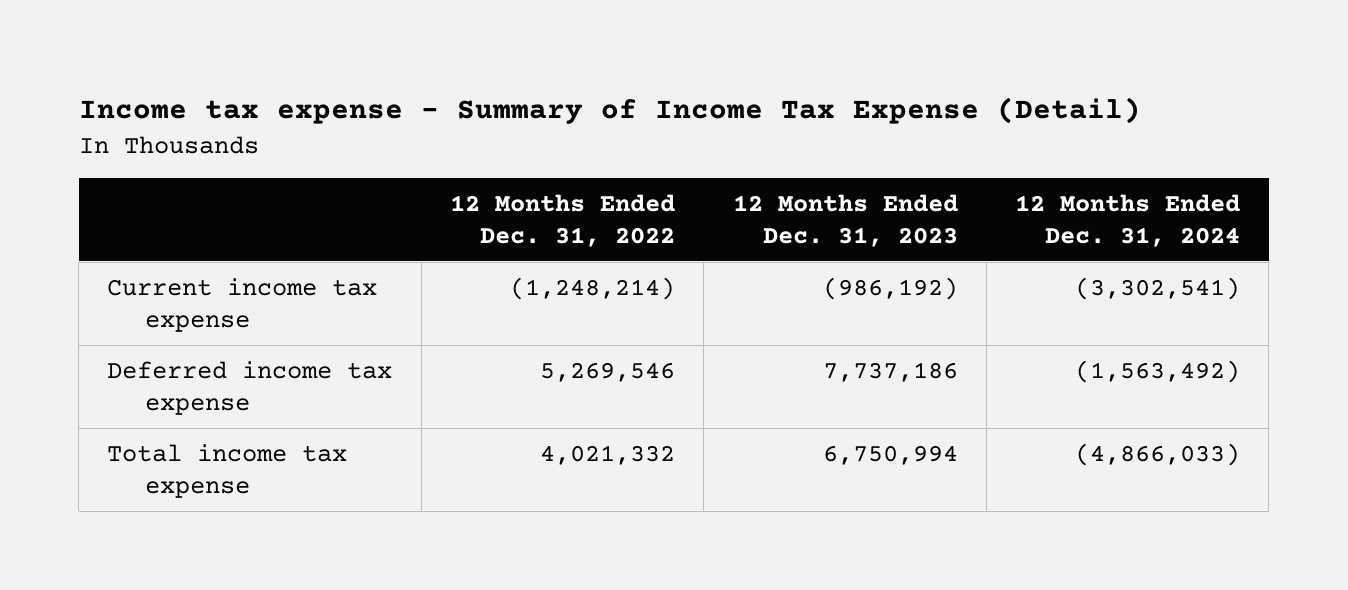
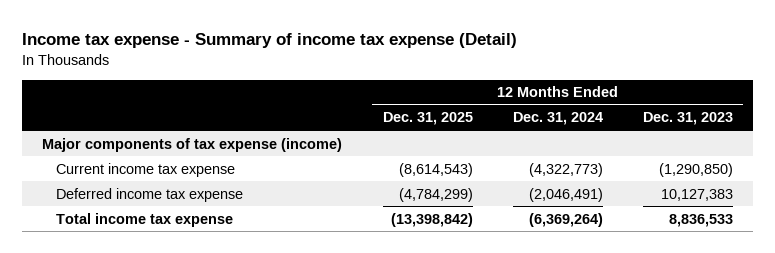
[78,97,1141,125] Income tax expense - Summary of Income Tax Expense (Detail) -> [22,32,518,48] Income tax expense - Summary of income tax expense (Detail)
[450,193,676,248] 12 Months Ended Dec. 31, 2022 -> none
none -> [382,112,473,126] Dec. 31, 2025
none -> [42,137,343,152] Major components of tax expense (income)
[822,276,958,300] (986,192) -> [659,162,734,177] (1,290,850)
[1075,276,1241,300] (3,302,541) -> [528,162,603,177] (4,322,773)
[822,361,958,382] 7,737,186 -> [661,188,734,201] 10,127,383
[1075,359,1241,383] (1,563,492) -> [528,187,603,202] (2,046,491)
[822,444,958,465] 6,750,994 -> [669,213,734,227] 8,836,533
[1075,442,1241,466] (4,866,033) -> [528,212,603,227] (6,369,264)

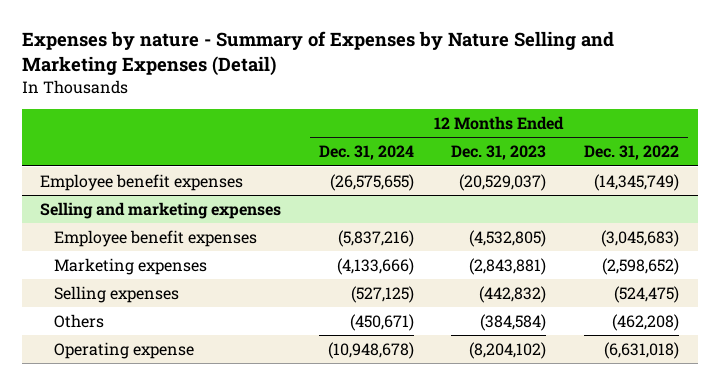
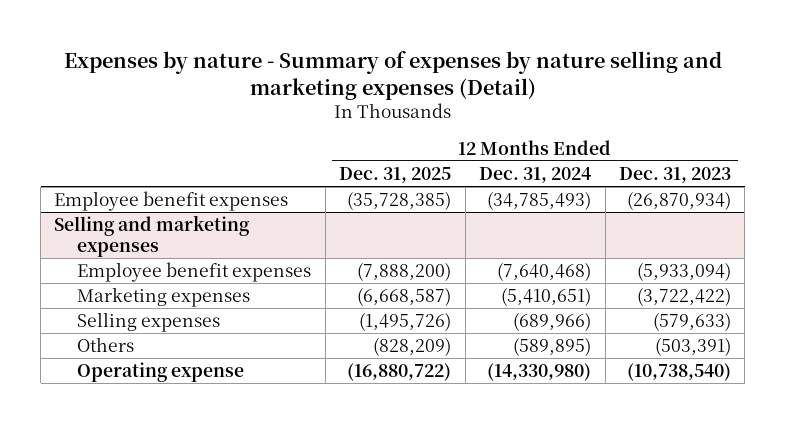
[21,31,614,77] Expenses by nature - Summary of Expenses by Nature Selling and Marketing Expenses (Detail) -> [63,50,722,100] Expenses by nature - Summary of expenses by nature selling and marketing expenses (Detail)
[583,145,679,161] Dec. 31, 2022 -> none
none -> [339,166,452,183] Dec. 31, 2025
[329,173,414,191] (26,575,655) -> [487,191,592,211] (34,785,493)
[459,173,547,191] (20,529,037) -> [627,191,732,211] (26,870,934)
[337,229,414,247] (5,837,216) -> [497,262,592,282] (7,640,468)
[469,229,547,247] (4,532,805) -> [637,262,732,282] (5,933,094)
[336,257,414,275] (4,133,666) -> [501,287,592,307] (5,410,651)
[469,257,547,275] (2,843,881) -> [637,287,732,307] (3,722,422)
[350,285,414,303] (527,125) -> [513,312,592,332] (689,966)
[479,285,547,303] (442,832) -> [653,312,732,332] (579,633)
[349,313,414,331] (450,671) -> [513,337,592,357] (589,895)
[480,313,547,331] (384,584) -> [655,337,732,357] (503,391)
[327,341,414,359] (10,948,678) -> [487,363,592,382] (14,330,980)
[469,341,547,359] (8,204,102) -> [627,363,732,382] (10,738,540)

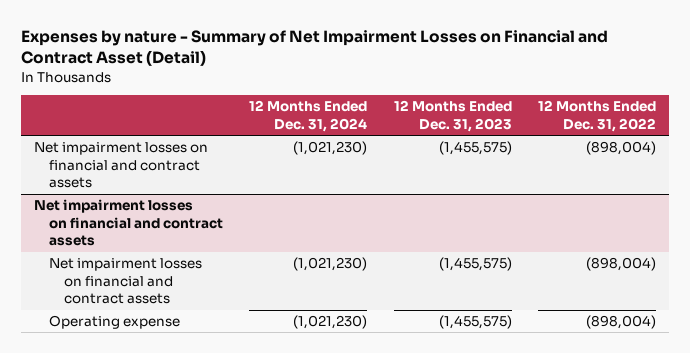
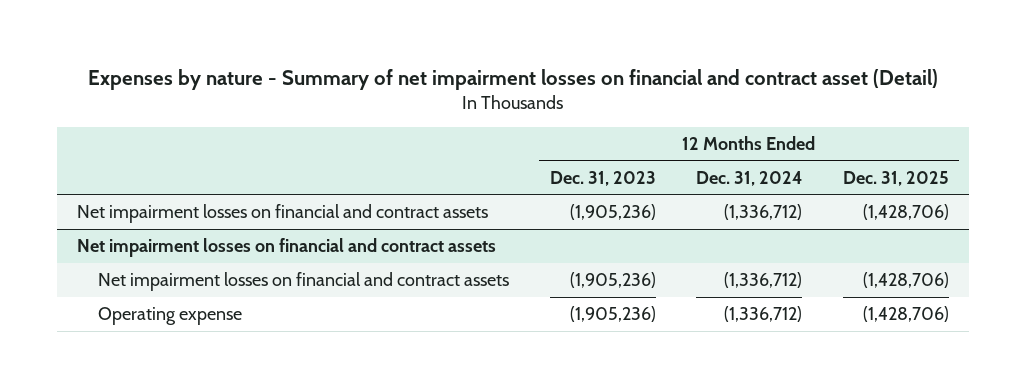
[21,30,609,67] Expenses by nature - Summary of Net Impairment Losses on Financial and Contract Asset (Detail) -> [88,68,939,90] Expenses by nature - Summary of net impairment losses on financial and contract asset (Detail)
[537,100,656,133] 12 Months Ended Dec. 31, 2022 -> none
none -> [843,170,950,186] Dec. 31, 2025
[293,141,368,156] (1,021,230) -> [724,204,803,221] (1,336,712)
[438,141,512,156] (1,455,575) -> [569,204,656,221] (1,905,236)
[293,257,368,272] (1,021,230) -> [724,272,803,289] (1,336,712)
[438,257,512,272] (1,455,575) -> [569,272,656,289] (1,905,236)
[293,315,368,330] (1,021,230) -> [724,306,803,323] (1,336,712)
[438,315,512,330] (1,455,575) -> [569,306,656,323] (1,905,236)

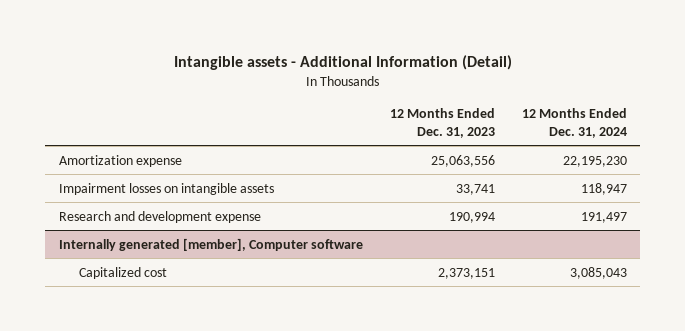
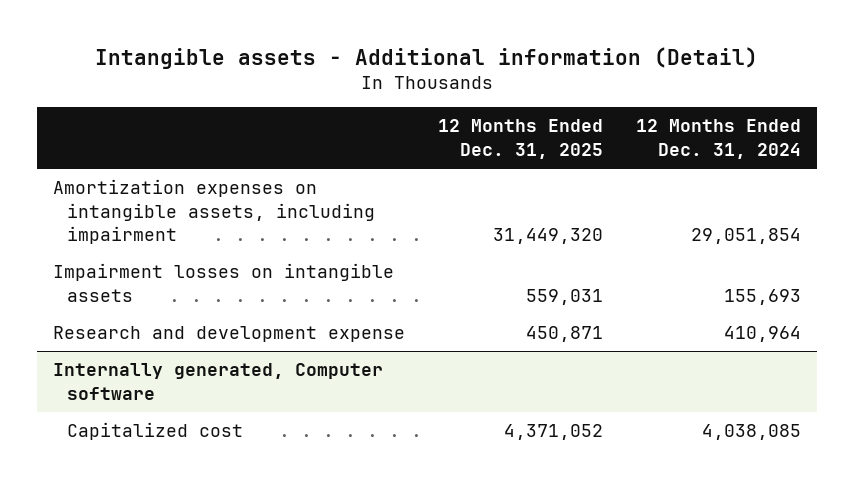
[173,54,512,70] Intangible assets - Additional Information (Detail) -> [94,46,758,69] Intangible assets - Additional information (Detail)
[389,108,495,138] 12 Months Ended Dec. 31, 2023 -> none
none -> [437,119,603,159] 12 Months Ended Dec. 31, 2025
[58,154,182,167] Amortization expense -> none
none -> [53,179,375,245] Amortization expenses on intangible assets, including impairment
[580,182,627,195] 118,947 -> [723,288,801,305] 155,693
[580,211,627,223] 191,497 -> [723,326,801,343] 410,964
[58,237,363,251] Internally generated [member], Computer software -> [53,363,384,400] Internally generated, Computer software
[569,266,627,279] 3,085,043 -> [701,424,801,441] 4,038,085

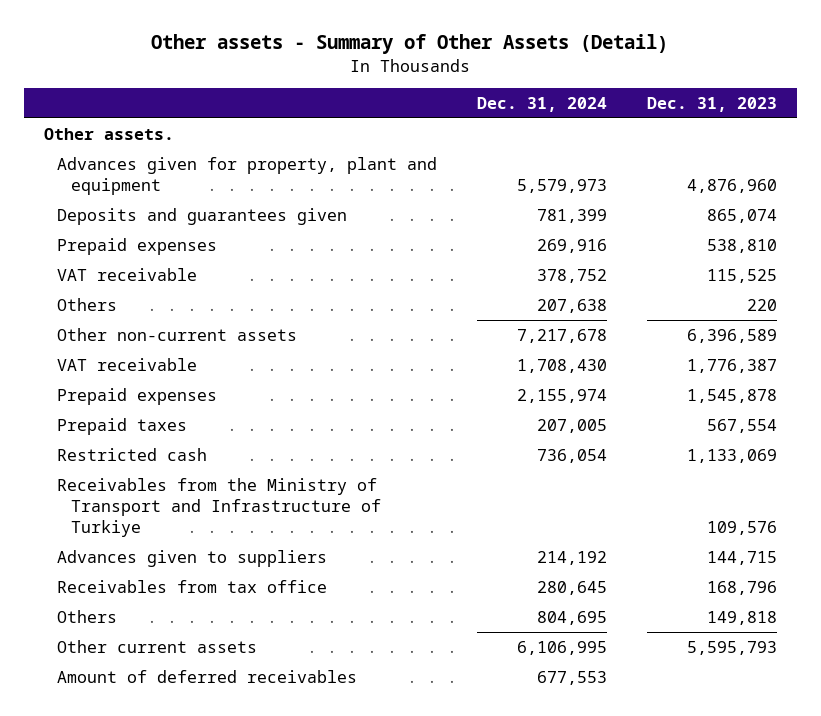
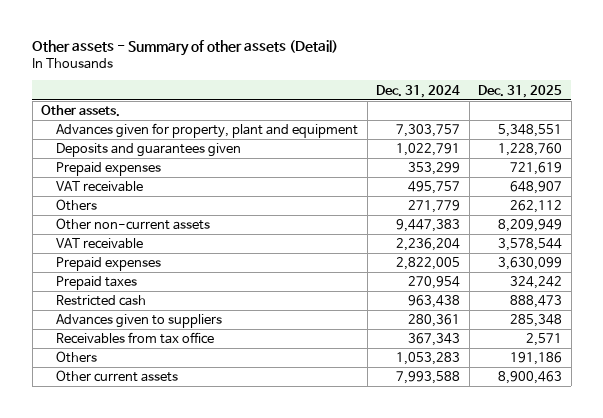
[151,34,669,55] Other assets - Summary of Other Assets (Detail) -> [32,40,339,57] Other assets - Summary of other assets (Detail)
[647,97,778,113] Dec. 31, 2023 -> none
none -> [478,84,563,98] Dec. 31, 2025
[57,477,381,537] Receivables from the Ministry of Transport and Infrastructure of Turkiye -> none
[57,669,358,683] Amount of deferred receivables -> none
[517,178,608,193] 5,579,973 -> [396,124,461,138] 7,303,757
[537,208,608,223] 781,399 -> [396,143,461,157] 1,022,791
[537,238,608,253] 269,916 -> [408,162,461,176] 353,299
[537,268,608,283] 378,752 -> [408,181,461,195] 495,757
[537,298,608,313] 207,638 -> [408,200,461,214] 271,779
[517,328,608,343] 7,217,678 -> [396,219,461,233] 9,447,383
[517,358,608,373] 1,708,430 -> [396,238,461,252] 2,236,204
[517,388,608,403] 2,155,974 -> [396,257,461,271] 2,822,005
[537,418,608,433] 207,005 -> [408,276,461,290] 270,954
[537,448,608,463] 736,054 -> [408,295,461,309] 963,438
[537,550,608,565] 214,192 -> [408,314,461,328] 280,361
[537,580,608,595] 280,645 -> [408,333,461,347] 367,343
[537,610,608,625] 804,695 -> [396,352,461,366] 1,053,283
[517,640,608,655] 6,106,995 -> [396,371,461,385] 7,993,588

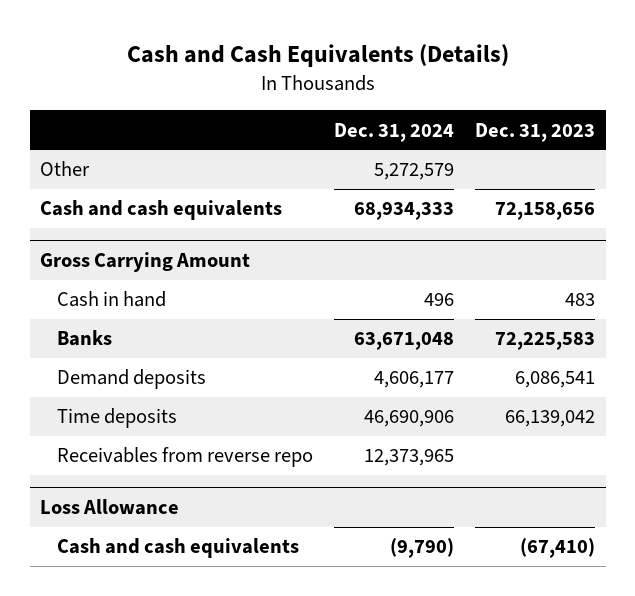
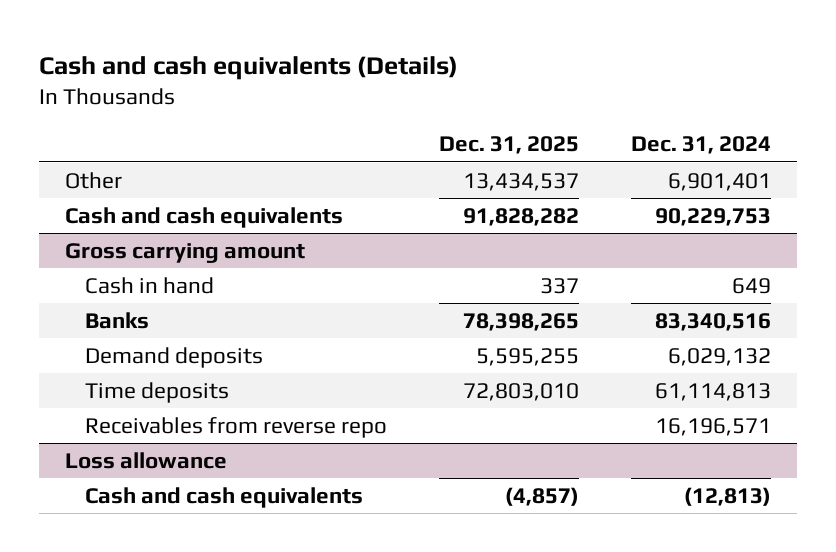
[126,43,509,67] Cash and Cash Equivalents (Details) -> [39,56,459,81] Cash and cash equivalents (Details)
[475,122,596,142] Dec. 31, 2023 -> none
none -> [439,136,580,155] Dec. 31, 2025
[374,163,455,181] 5,272,579 -> [667,172,771,191] 6,901,401
[354,202,455,221] 68,934,333 -> [654,207,771,226] 90,229,753
[40,252,251,273] Gross Carrying Amount -> [65,242,306,263] Gross carrying amount
[424,293,455,307] 496 -> [731,277,771,294] 649
[354,332,455,351] 63,671,048 -> [654,312,771,331] 83,340,516
[374,371,455,389] 4,606,177 -> [667,347,771,366] 6,029,132
[364,410,455,428] 46,690,906 -> [654,382,771,401] 61,114,813
[364,449,455,467] 12,373,965 -> [654,417,771,436] 16,196,571
[40,499,180,516] Loss Allowance -> [65,451,228,469] Loss allowance
[390,538,455,559] (9,790) -> [683,486,771,506] (12,813)

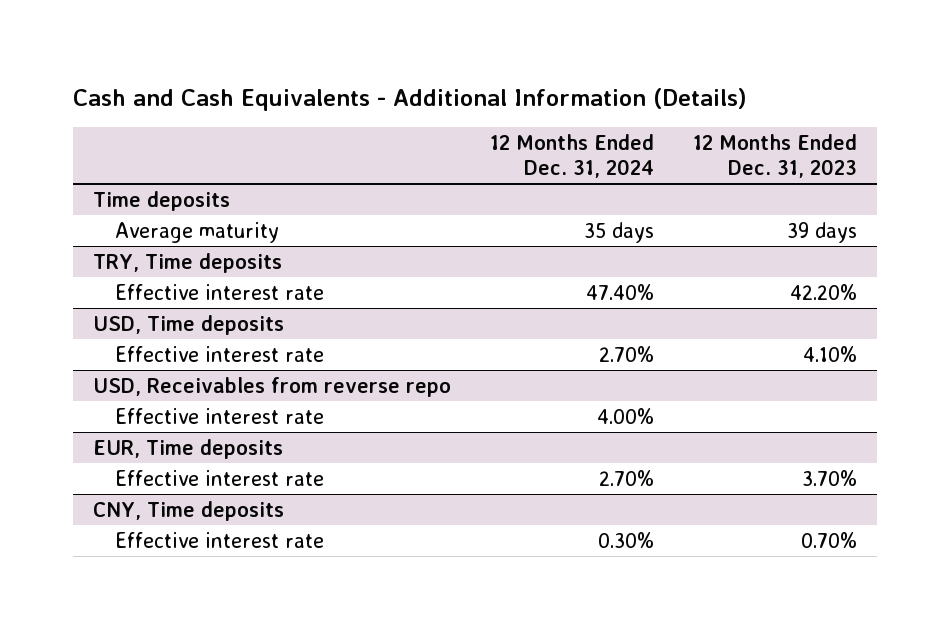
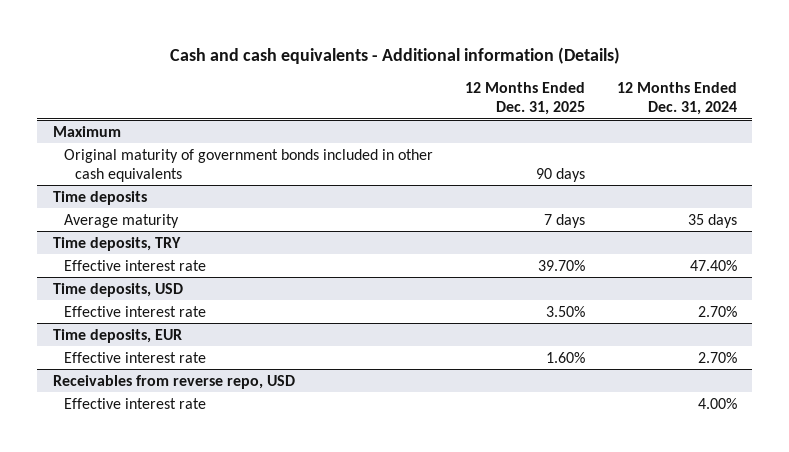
[72,88,747,112] Cash and Cash Equivalents - Additional Information (Details) -> [169,46,620,64] Cash and cash equivalents - Additional information (Details)
[693,134,858,178] 12 Months Ended Dec. 31, 2023 -> none
none -> [464,82,585,116] 12 Months Ended Dec. 31, 2025
none -> [52,125,121,137] Maximum
none -> [63,148,433,182] Original maturity of government bonds included in other cash equivalents
[92,252,282,273] TRY, Time deposits -> [52,236,181,251] Time deposits, TRY
[92,314,284,335] USD, Time deposits -> [52,282,183,297] Time deposits, USD
[92,376,451,397] USD, Receivables from reverse repo -> none
[115,407,325,424] Effective interest rate -> none
[92,438,283,459] EUR, Time deposits -> [52,328,182,343] Time deposits, EUR
[92,500,284,521] CNY, Time deposits -> none
none -> [52,374,295,389] Receivables from reverse repo, USD
[597,531,654,548] 0.30% -> [697,397,737,409] 4.00%

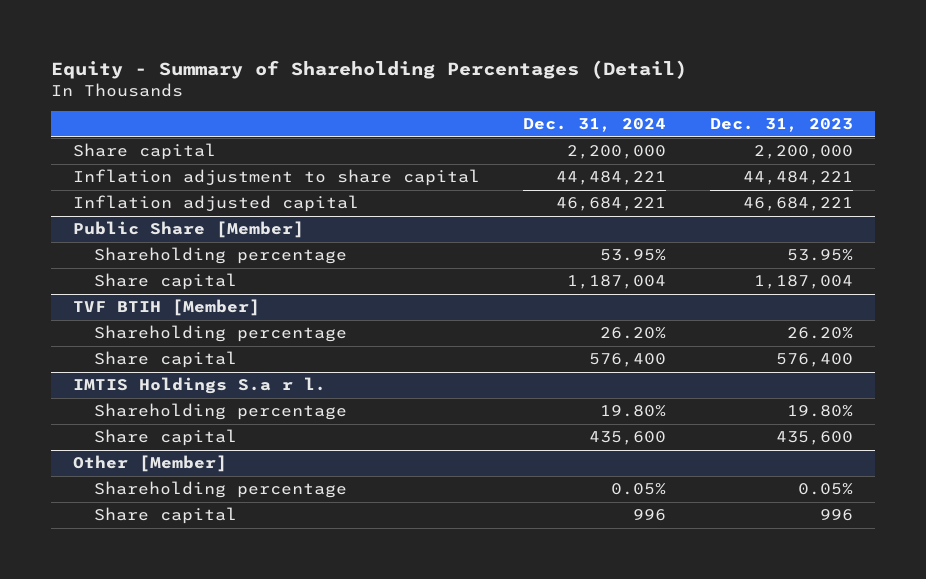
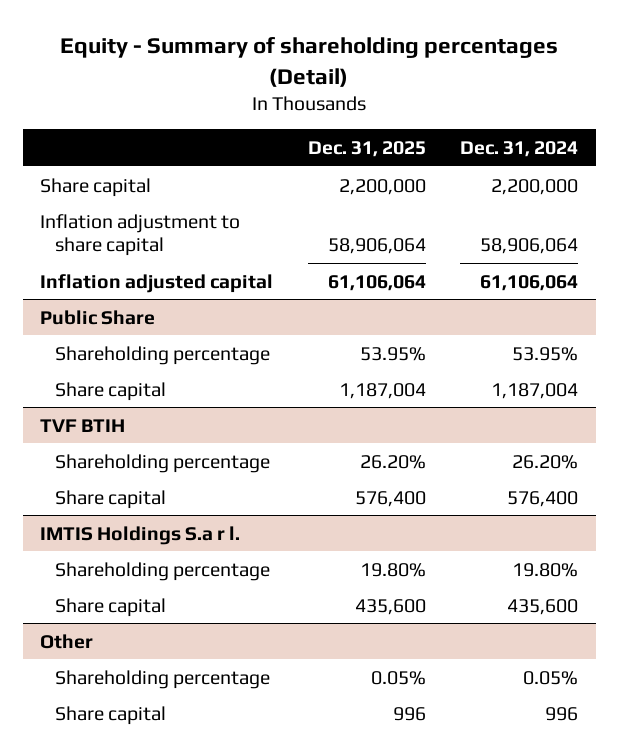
[50,59,687,79] Equity - Summary of Shareholding Percentages (Detail) -> [60,37,559,87] Equity - Summary of shareholding percentages (Detail)
[710,118,854,133] Dec. 31, 2023 -> none
none -> [307,140,426,157] Dec. 31, 2025
[556,171,667,186] 44,484,221 -> [480,237,579,254] 58,906,064
[556,197,667,212] 46,684,221 -> [480,274,579,291] 61,106,064
[72,221,304,239] Public Share [Member] -> [40,309,156,325] Public Share
[72,299,260,317] TVF BTIH [Member] -> [40,418,126,432] TVF BTIH
[72,455,227,473] Other [Member] -> [40,633,94,649] Other

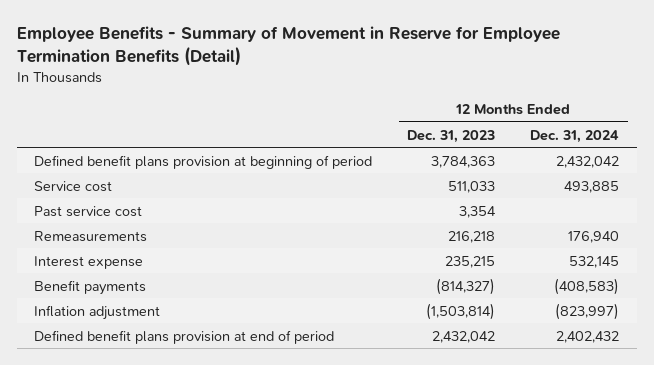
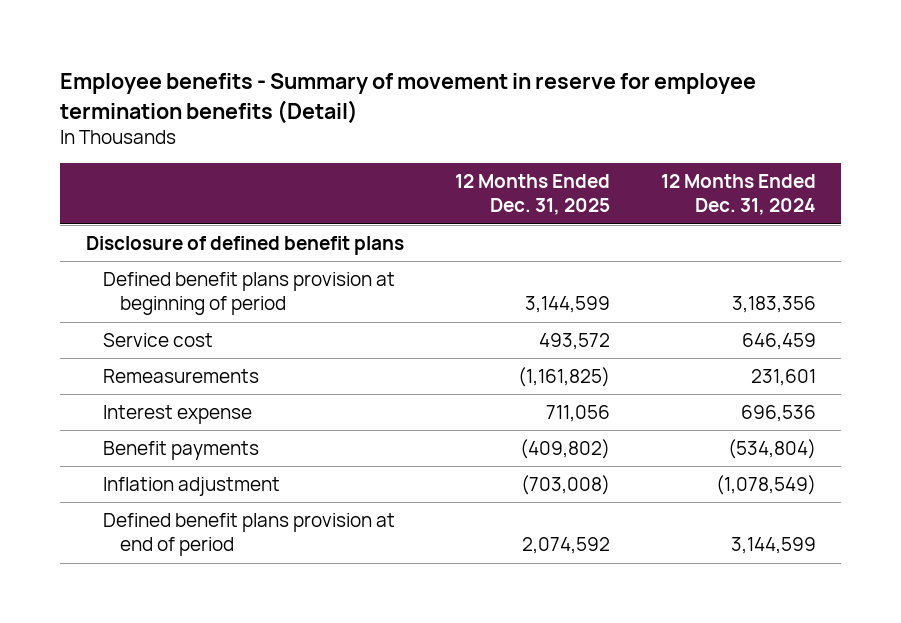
[16,26,560,67] Employee Benefits - Summary of Movement in Reserve for Employee Termination Benefits (Detail) -> [60,73,757,124] Employee benefits - Summary of movement in reserve for employee termination benefits (Detail)
[407,129,496,143] Dec. 31, 2023 -> none
none -> [454,174,610,216] 12 Months Ended Dec. 31, 2025
[34,205,143,217] Past service cost -> none
none -> [85,236,404,256] Disclosure of defined benefit plans
[556,155,620,168] 2,432,042 -> [731,296,816,314] 3,183,356
[564,180,620,193] 493,885 -> [741,333,816,351] 646,459
[568,230,620,243] 176,940 -> [750,369,816,387] 231,601
[569,255,620,268] 532,145 -> [740,405,816,423] 696,536
[554,277,620,295] (408,583) -> [727,439,816,460] (534,804)
[555,302,620,320] (823,997) -> [715,475,816,496] (1,078,549)
[556,330,620,343] 2,402,432 -> [730,537,816,555] 3,144,599

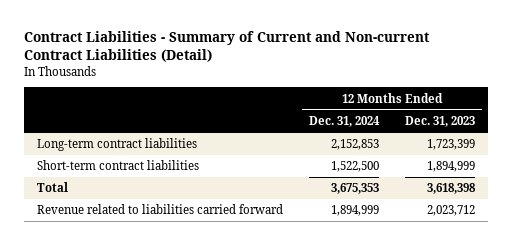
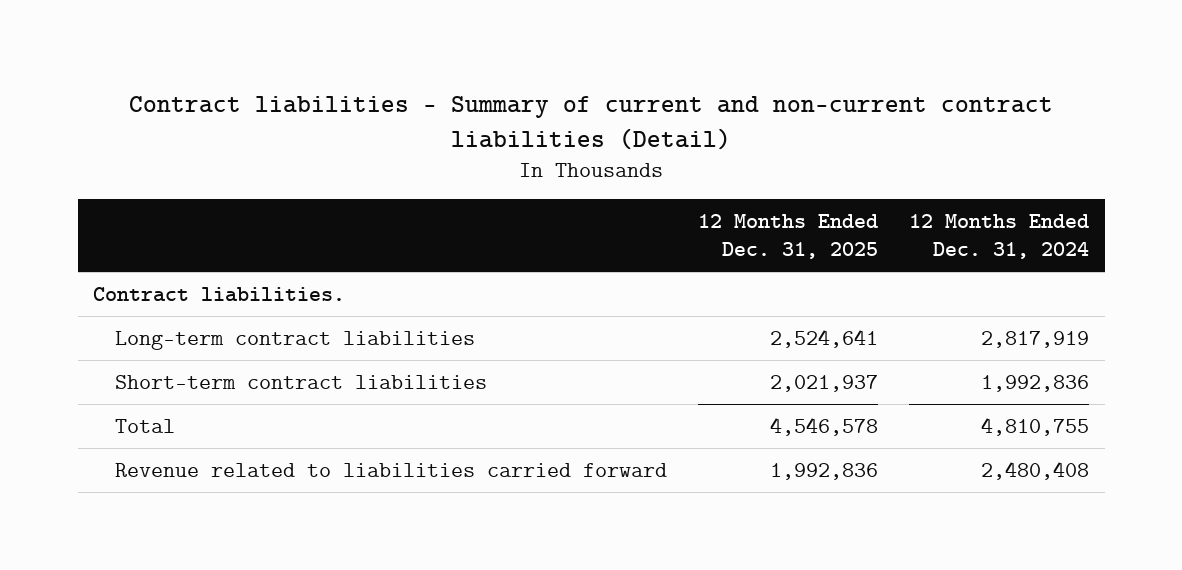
[23,30,430,62] Contract Liabilities - Summary of Current and Non-current Contract Liabilities (Detail) -> [129,96,1054,150] Contract liabilities - Summary of current and non-current contract liabilities (Detail)
[405,116,476,128] Dec. 31, 2023 -> none
none -> [698,214,879,260] 12 Months Ended Dec. 31, 2025
none -> [93,286,346,302] Contract liabilities.
[330,139,379,151] 2,152,853 -> [981,330,1090,348] 2,817,919
[330,161,379,173] 1,522,500 -> [981,374,1090,392] 1,992,836
[330,183,379,195] 3,675,353 -> [981,416,1090,436] 4,810,755
[330,205,379,217] 1,894,999 -> [981,460,1090,480] 2,480,408

